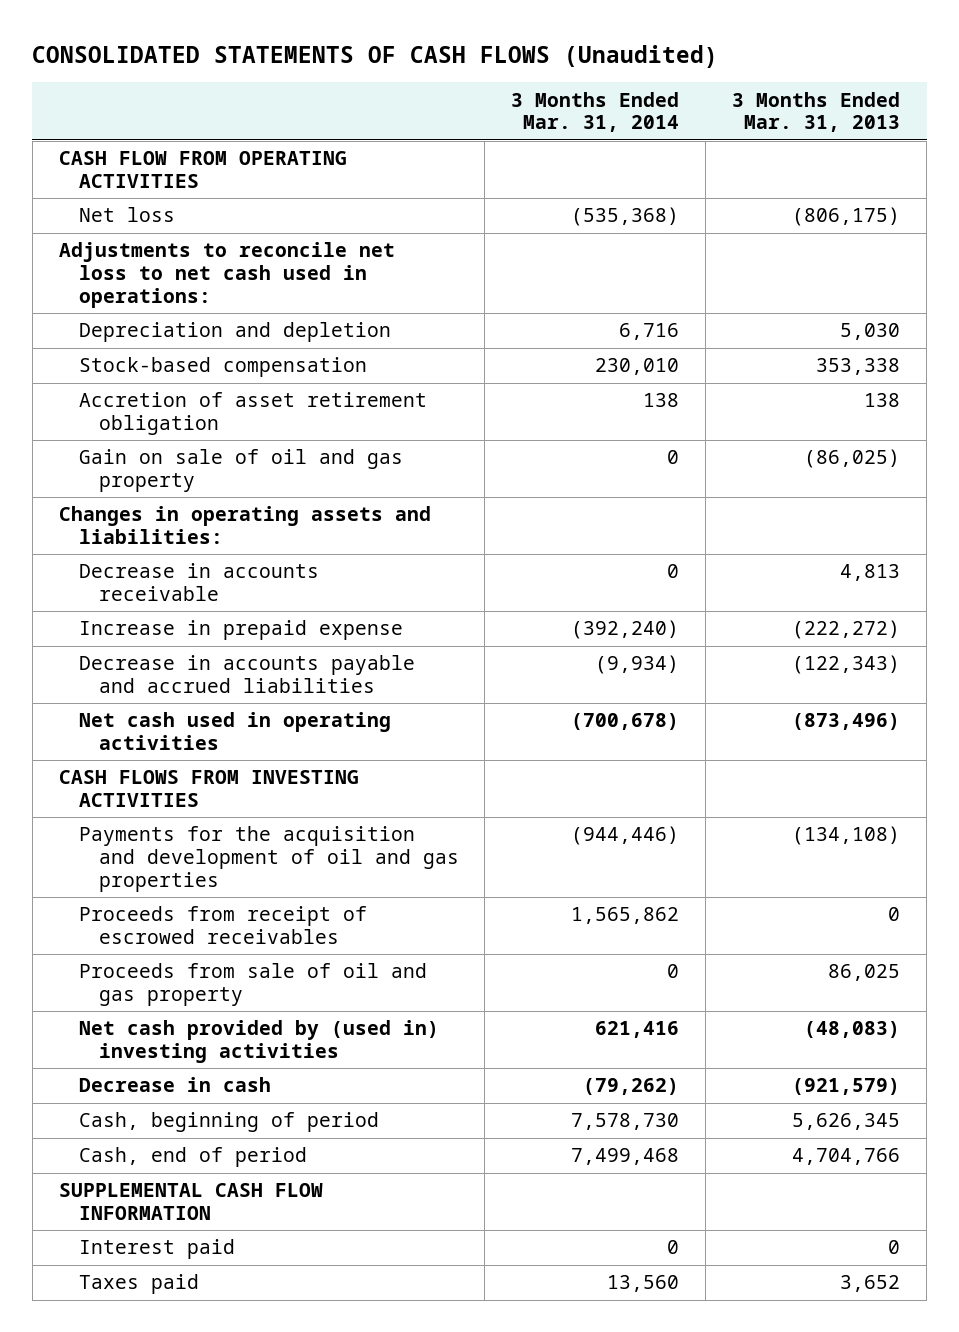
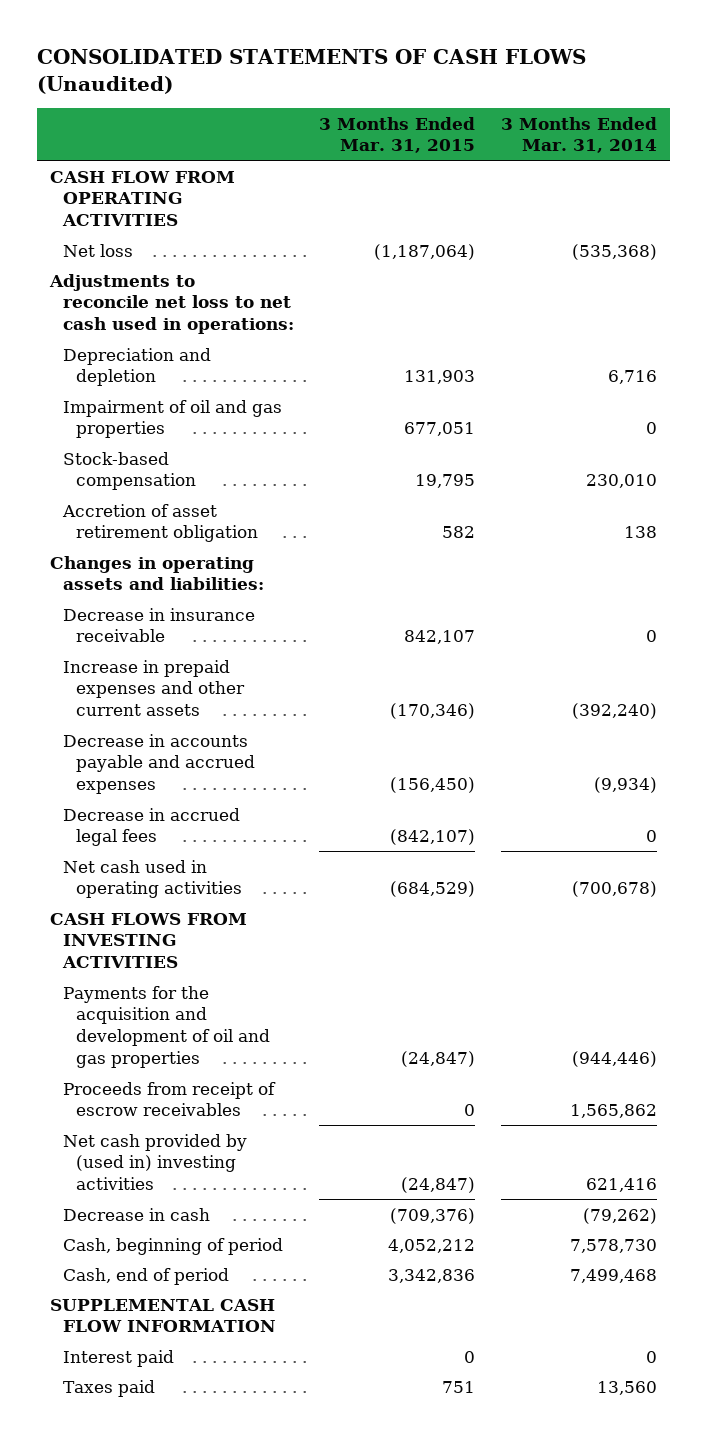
[732,91,901,133] 3 Months Ended Mar. 31, 2013 -> none
none -> [319,116,476,154] 3 Months Ended Mar. 31, 2015
none -> [62,399,282,439] Impairment of oil and gas properties
[78,449,403,493] Gain on sale of oil and gas property -> none
[78,563,319,602] Decrease in accounts receivable -> [62,607,255,643] Decrease in insurance receivable
[78,620,403,641] Increase in prepaid expense -> [62,659,245,716] Increase in prepaid expenses and other current assets
[78,655,415,694] Decrease in accounts payable and accrued liabilities -> [62,733,255,794] Decrease in accounts payable and accrued expenses
none -> [62,807,240,847] Decrease in accrued legal fees
[78,963,427,1007] Proceeds from sale of oil and gas property -> none
[78,906,367,945] Proceeds from receipt of escrowed receivables -> [62,1081,276,1117] Proceeds from receipt of escrow receivables

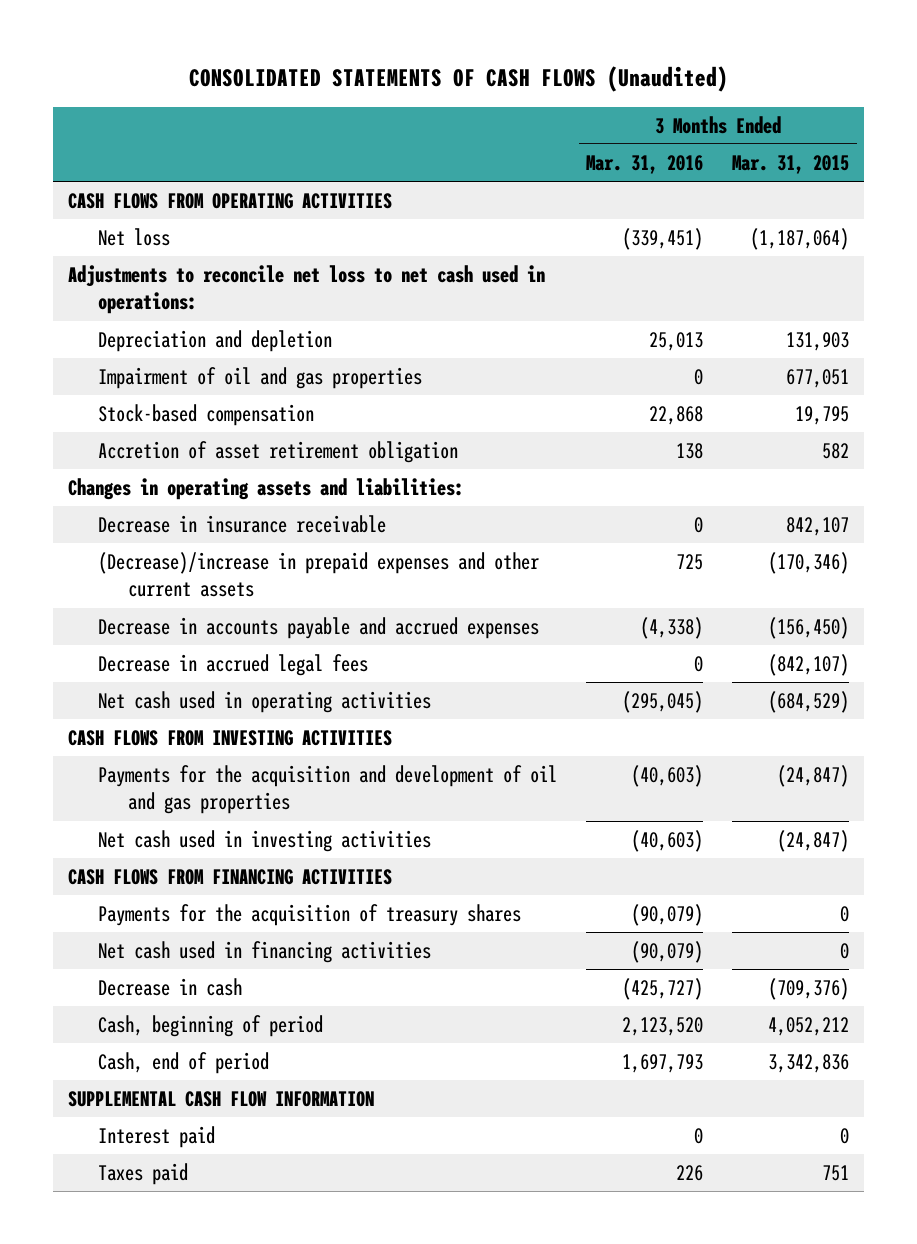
[500,116,657,154] 3 Months Ended Mar. 31, 2014 -> none
none -> [586,155,704,175] Mar. 31, 2016
[50,170,236,226] CASH FLOW FROM OPERATING ACTIVITIES -> [67,193,392,210] CASH FLOWS FROM OPERATING ACTIVITIES
[62,659,245,716] Increase in prepaid expenses and other current assets -> [97,552,539,598] (Decrease)/increase in prepaid expenses and other current assets
[62,1081,276,1117] Proceeds from receipt of escrow receivables -> none
[62,1133,247,1190] Net cash provided by (used in) investing activities -> [97,830,431,853] Net cash used in investing activities
none -> [67,869,392,886] CASH FLOWS FROM FINANCING ACTIVITIES
none -> [97,904,521,927] Payments for the acquisition of treasury shares
none -> [97,941,431,964] Net cash used in financing activities

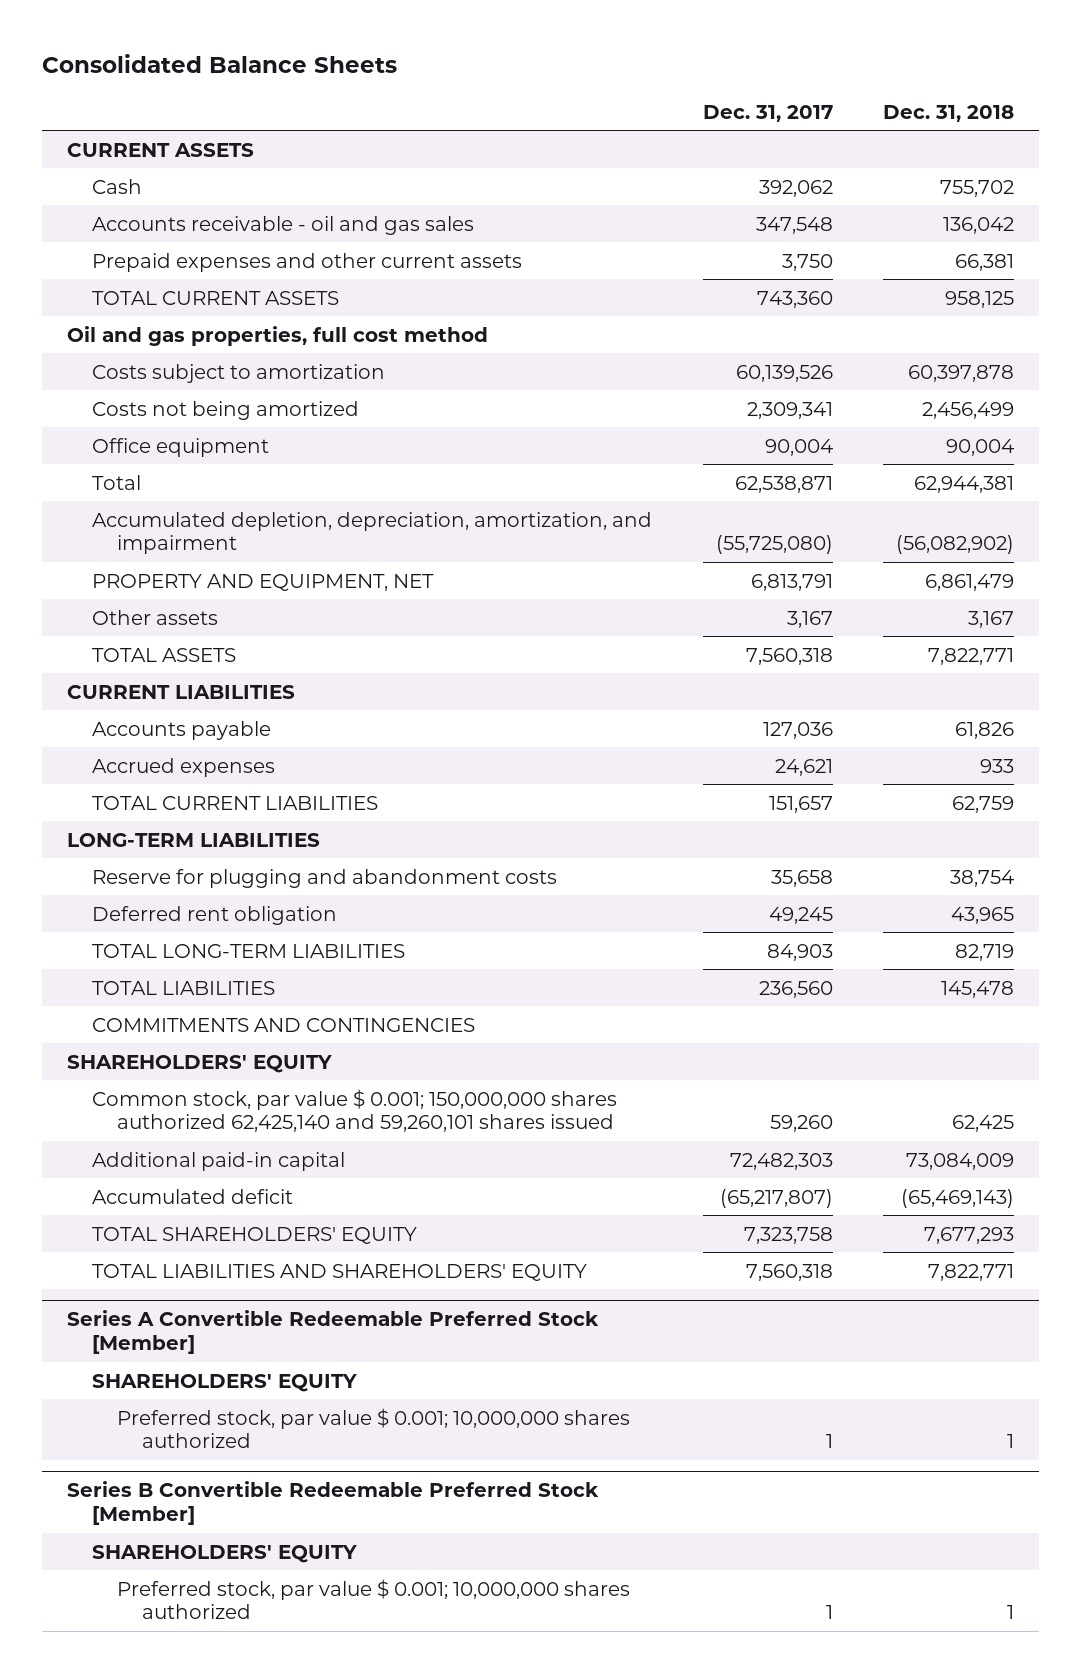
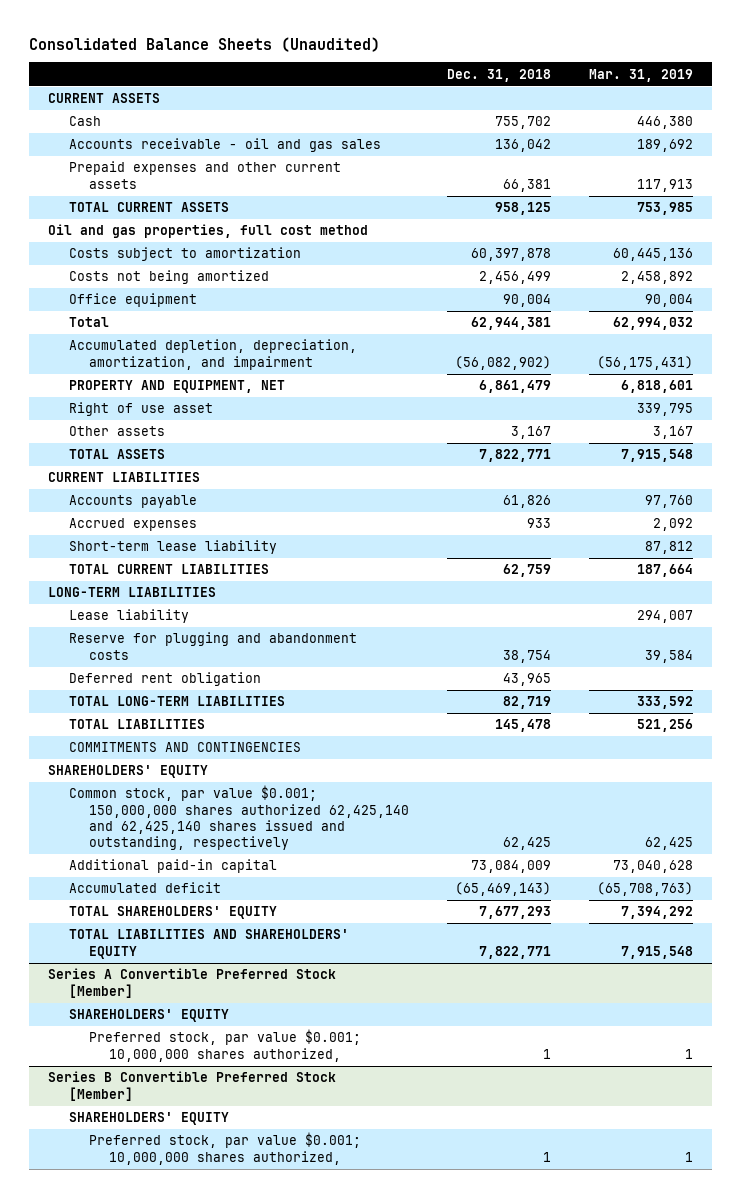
[42,54,398,74] Consolidated Balance Sheets -> [29,36,381,52] Consolidated Balance Sheets (Unaudited)
[702,104,833,122] Dec. 31, 2017 -> none
none -> [588,68,693,82] Mar. 31, 2019
none -> [68,402,213,417] Right of use asset
none -> [68,540,277,555] Short-term lease liability
none -> [68,609,189,624] Lease liability
[92,1088,618,1133] Common stock, par value $ 0.001; 150,000,000 shares authorized 62,425,140 and 59,260,101 shares issued -> [68,785,409,851] Common stock, par value $0.001; 150,000,000 shares authorized 62,425,140 and 62,425,140 shares issued and outstanding, respectively
[67,1310,600,1355] Series A Convertible Redeemable Preferred Stock [Member] -> [48,968,337,998] Series A Convertible Preferred Stock [Member]
[116,1407,630,1449] Preferred stock, par value $ 0.001; 10,000,000 shares authorized -> [88,1029,361,1062] Preferred stock, par value $0.001; 10,000,000 shares authorized,
[67,1481,600,1526] Series B Convertible Redeemable Preferred Stock [Member] -> [48,1071,337,1101] Series B Convertible Preferred Stock [Member]
[116,1578,630,1620] Preferred stock, par value $ 0.001; 10,000,000 shares authorized -> [88,1132,361,1165] Preferred stock, par value $0.001; 10,000,000 shares authorized,

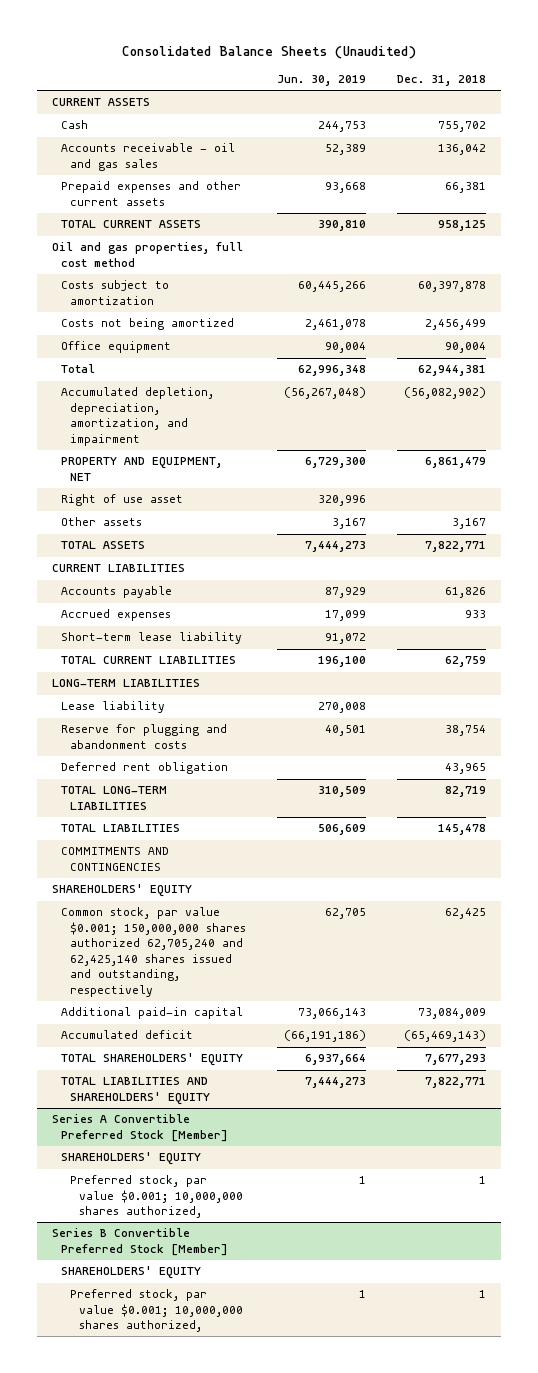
[588,68,693,82] Mar. 31, 2019 -> none
none -> [277,75,367,87] Jun. 30, 2019
[68,785,409,851] Common stock, par value $0.001; 150,000,000 shares authorized 62,425,140 and 62,425,140 shares issued and outstanding, respectively -> [61,907,247,997] Common stock, par value $0.001; 150,000,000 shares authorized 62,705,240 and 62,425,140 shares issued and outstanding, respectively

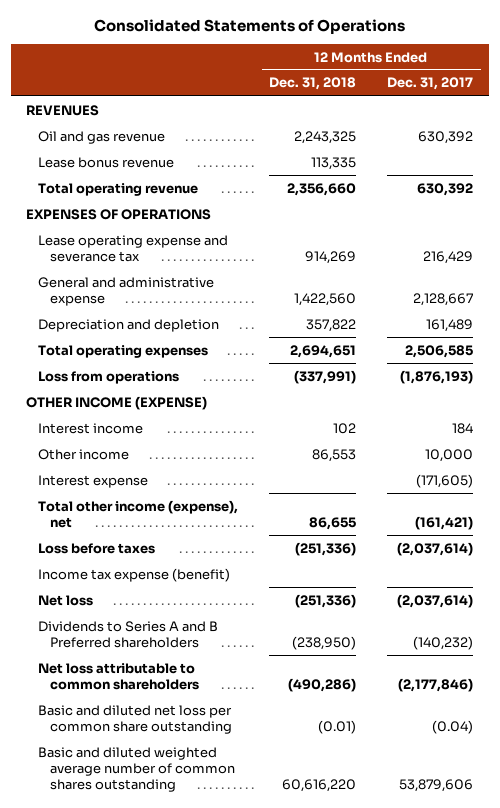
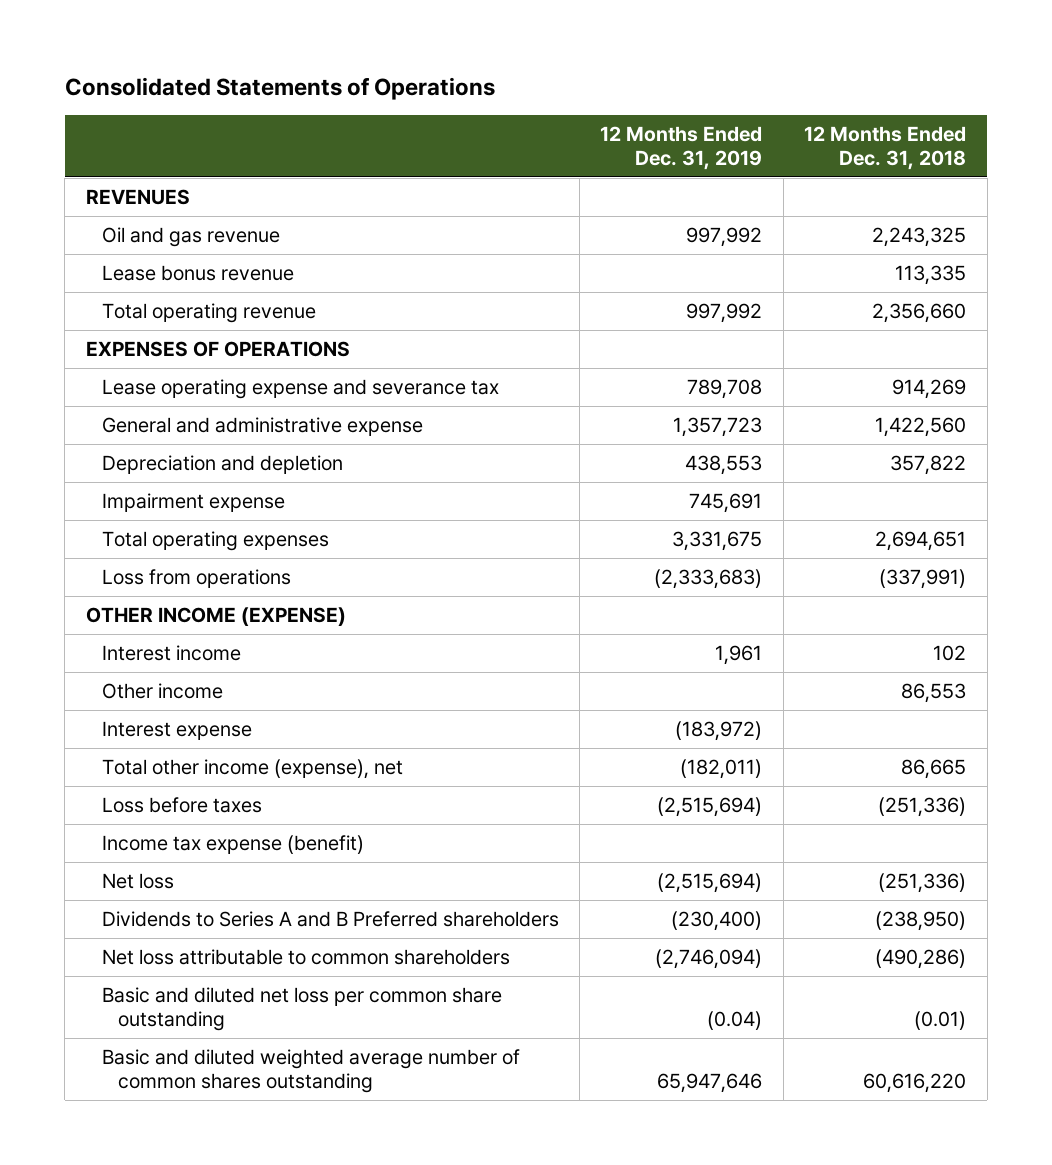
[387,77,474,91] Dec. 31, 2017 -> none
none -> [600,125,763,170] 12 Months Ended Dec. 31, 2019
none -> [101,492,285,512] Impairment expense
[309,516,357,530] 86,655 -> [901,758,967,779] 86,665

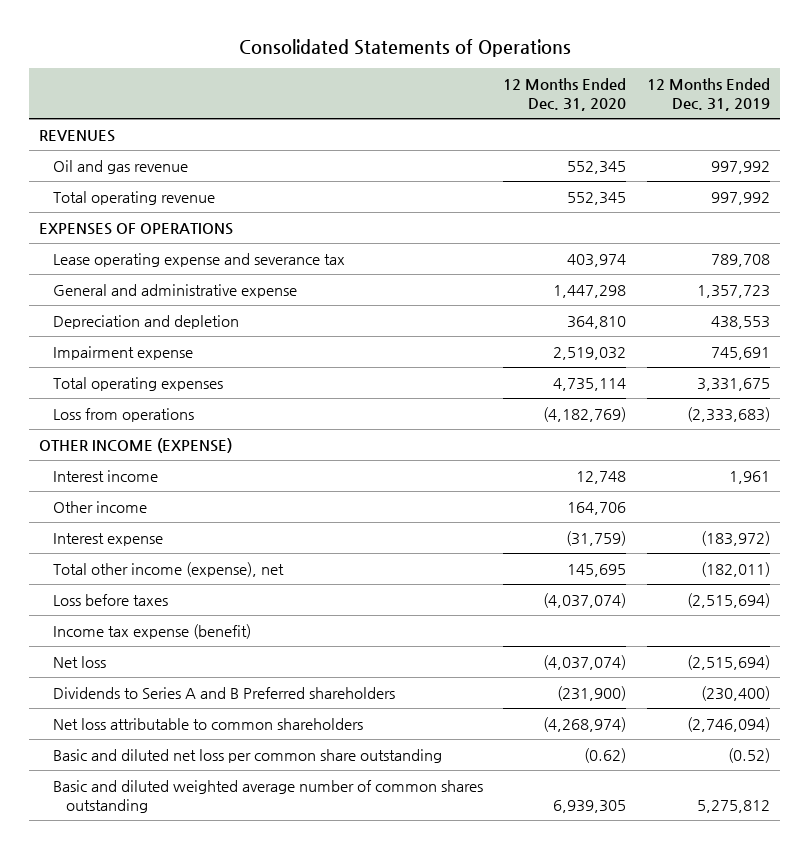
[804,125,967,170] 12 Months Ended Dec. 31, 2018 -> none
none -> [503,77,627,112] 12 Months Ended Dec. 31, 2020
[101,264,294,281] Lease bonus revenue -> none
[707,1010,763,1030] (0.04) -> [727,747,770,763] (0.52)
[657,1072,763,1093] 65,947,646 -> [696,800,770,814] 5,275,812

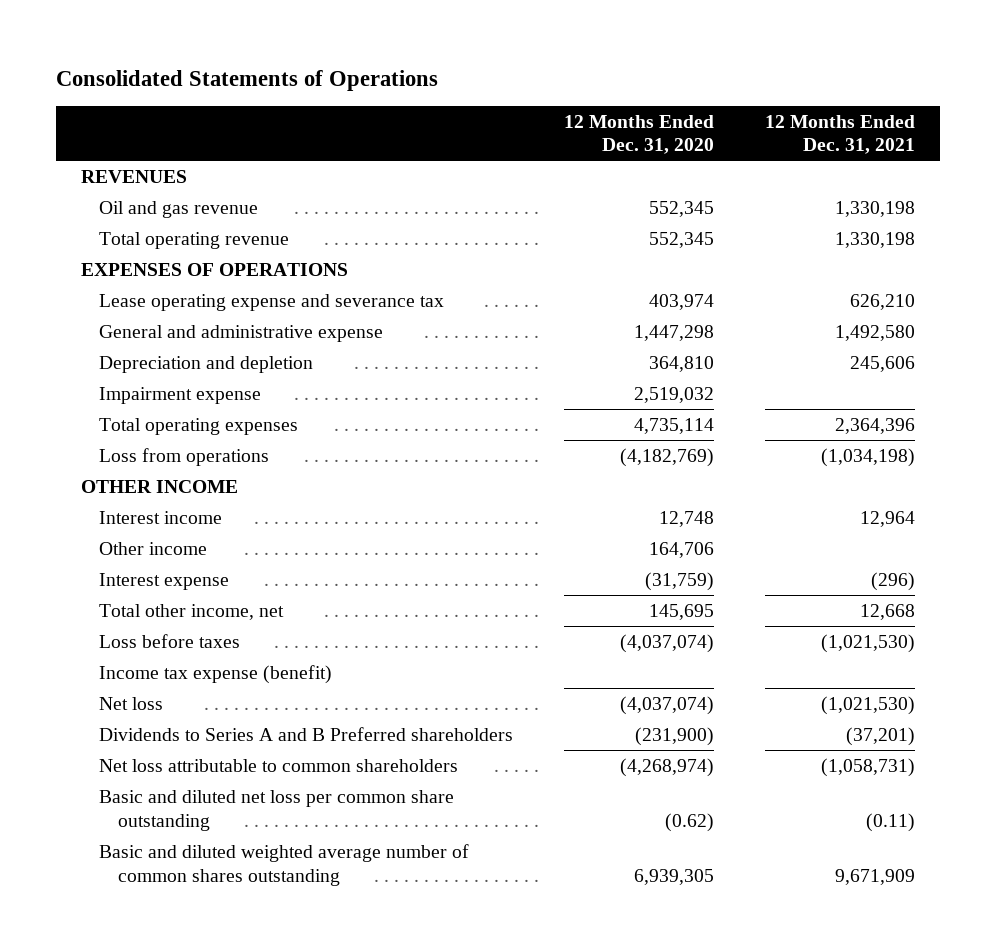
[646,77,770,112] 12 Months Ended Dec. 31, 2019 -> none
none -> [764,114,915,155] 12 Months Ended Dec. 31, 2021
[39,437,233,453] OTHER INCOME (EXPENSE) -> [81,479,239,493] OTHER INCOME
[52,561,284,577] Total other income (expense), net -> [99,603,285,620] Total other income, net

